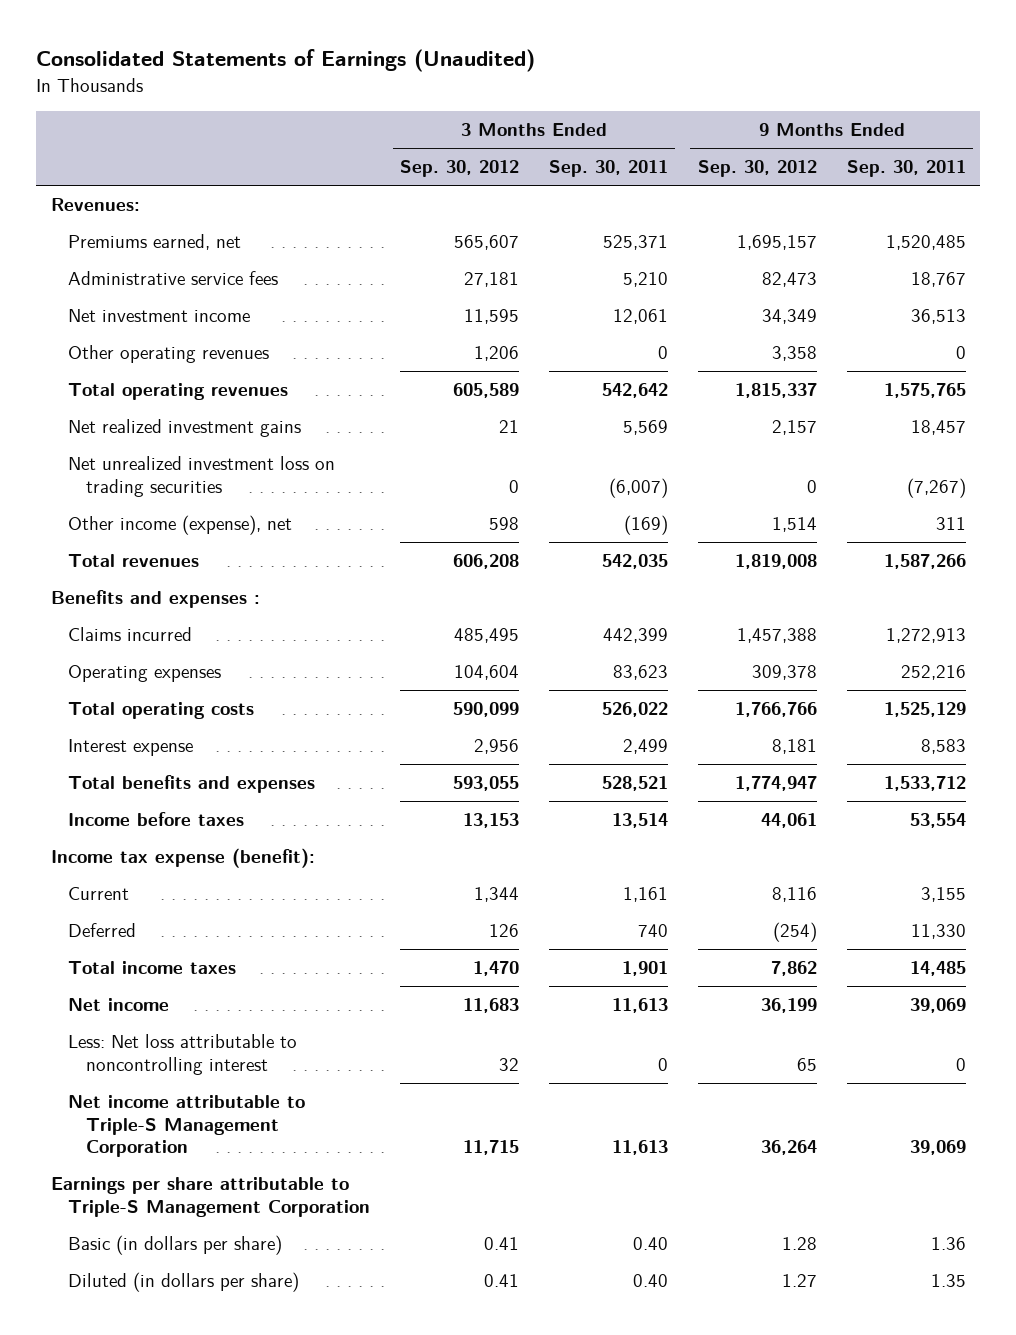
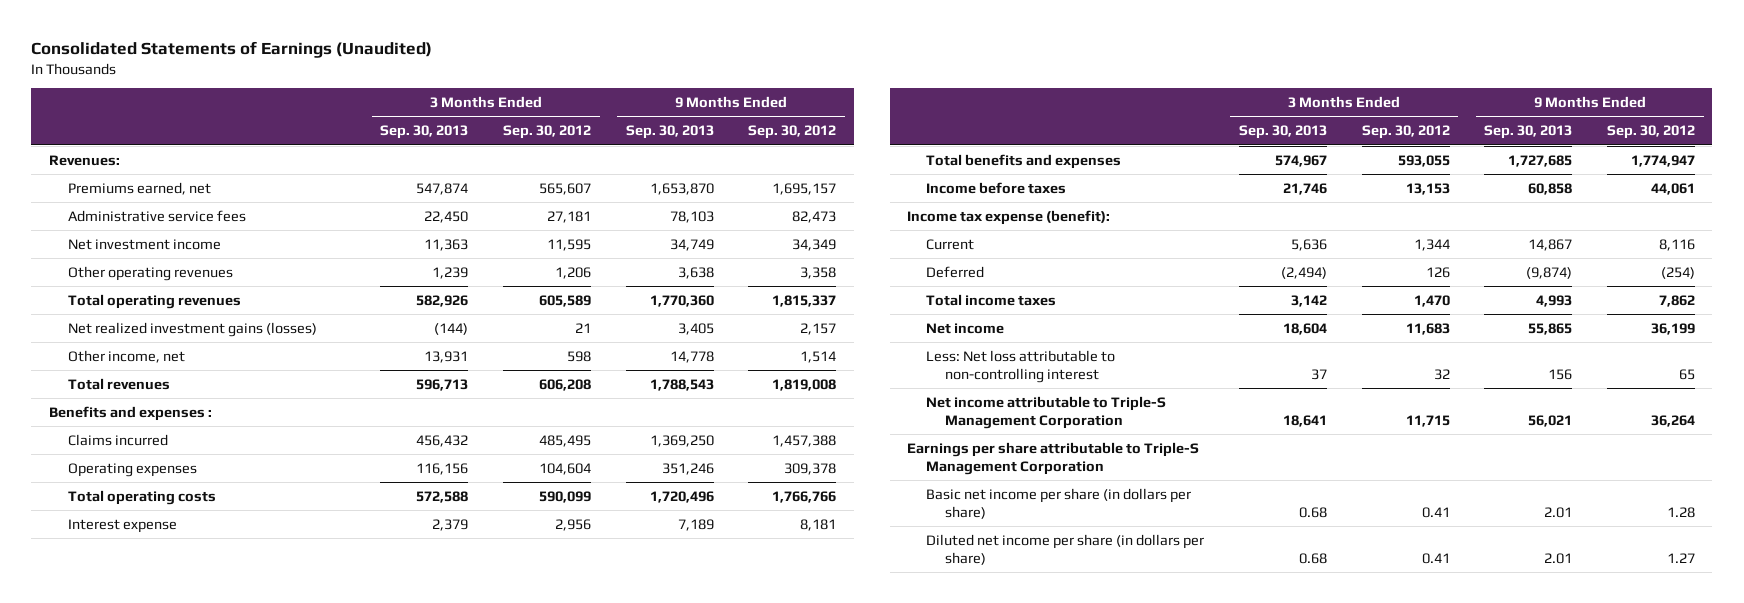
[548,160,668,178] Sep. 30, 2011 -> none
[846,160,966,178] Sep. 30, 2011 -> none
none -> [380,125,469,140] Sep. 30, 2013
none -> [625,125,714,140] Sep. 30, 2013
[68,456,336,497] Net unrealized investment loss on trading securities -> none
[68,419,302,438] Net realized investment gains -> [67,321,317,337] Net realized investment gains (losses)
[68,515,293,536] Other income (expense), net -> [67,349,185,363] Other income, net
[68,1034,298,1075] Less: Net loss attributable to noncontrolling interest -> [926,349,1116,383] Less: Net loss attributable to non-controlling interest
[68,1235,283,1256] Basic (in dollars per share) -> [926,487,1192,519] Basic net income per share (in dollars per share)
[68,1272,300,1293] Diluted (in dollars per share) -> [926,533,1205,565] Diluted net income per share (in dollars per share)

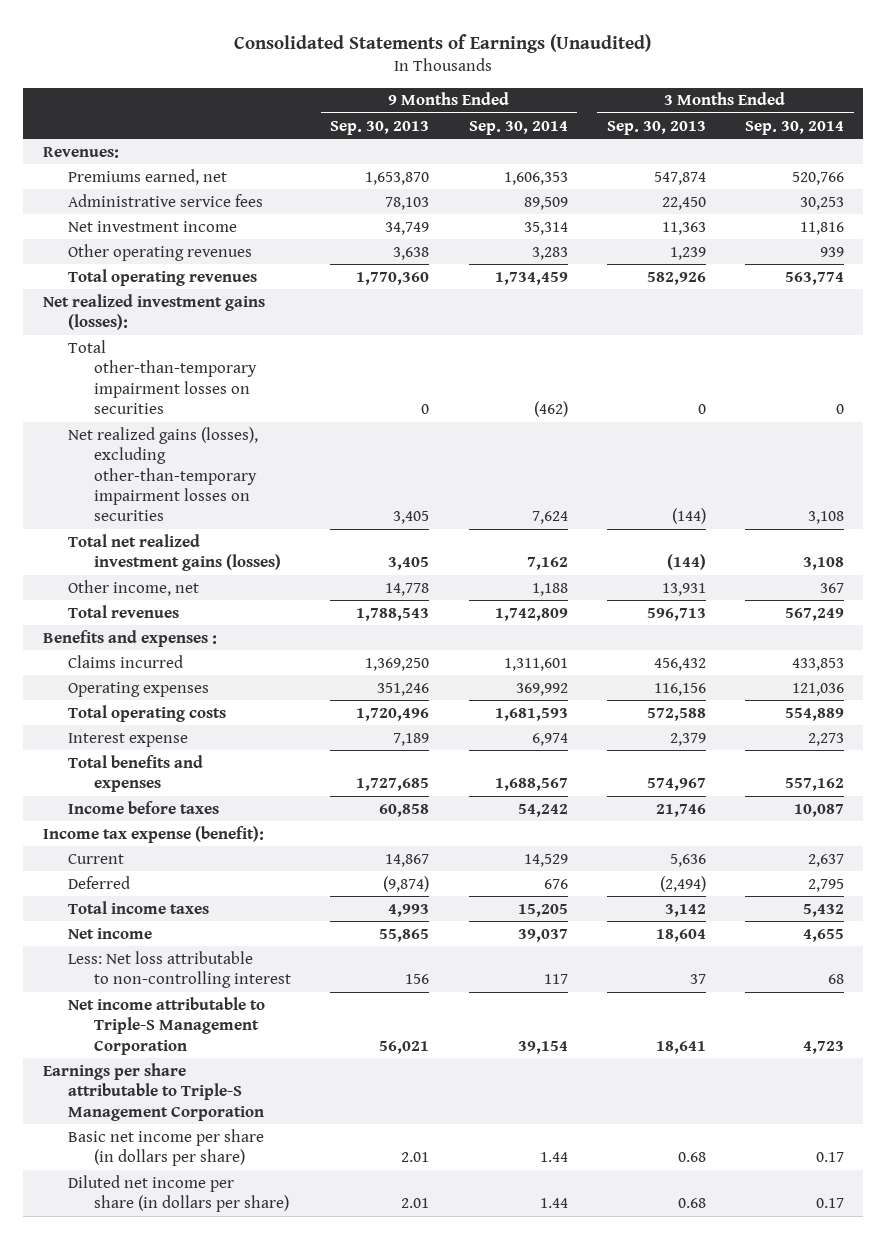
[502,125,591,140] Sep. 30, 2012 -> none
[748,125,837,140] Sep. 30, 2012 -> none
none -> [468,120,568,135] Sep. 30, 2014
none -> [744,120,844,135] Sep. 30, 2014
none -> [42,293,265,331] Net realized investment gains (losses):
none -> [68,339,258,415] Total other-than-temporary impairment losses on securities
none -> [68,426,259,522] Net realized gains (losses), excluding other-than-temporary impairment losses on securities
[67,321,317,337] Net realized investment gains (losses) -> [68,533,282,572] Total net realized investment gains (losses)

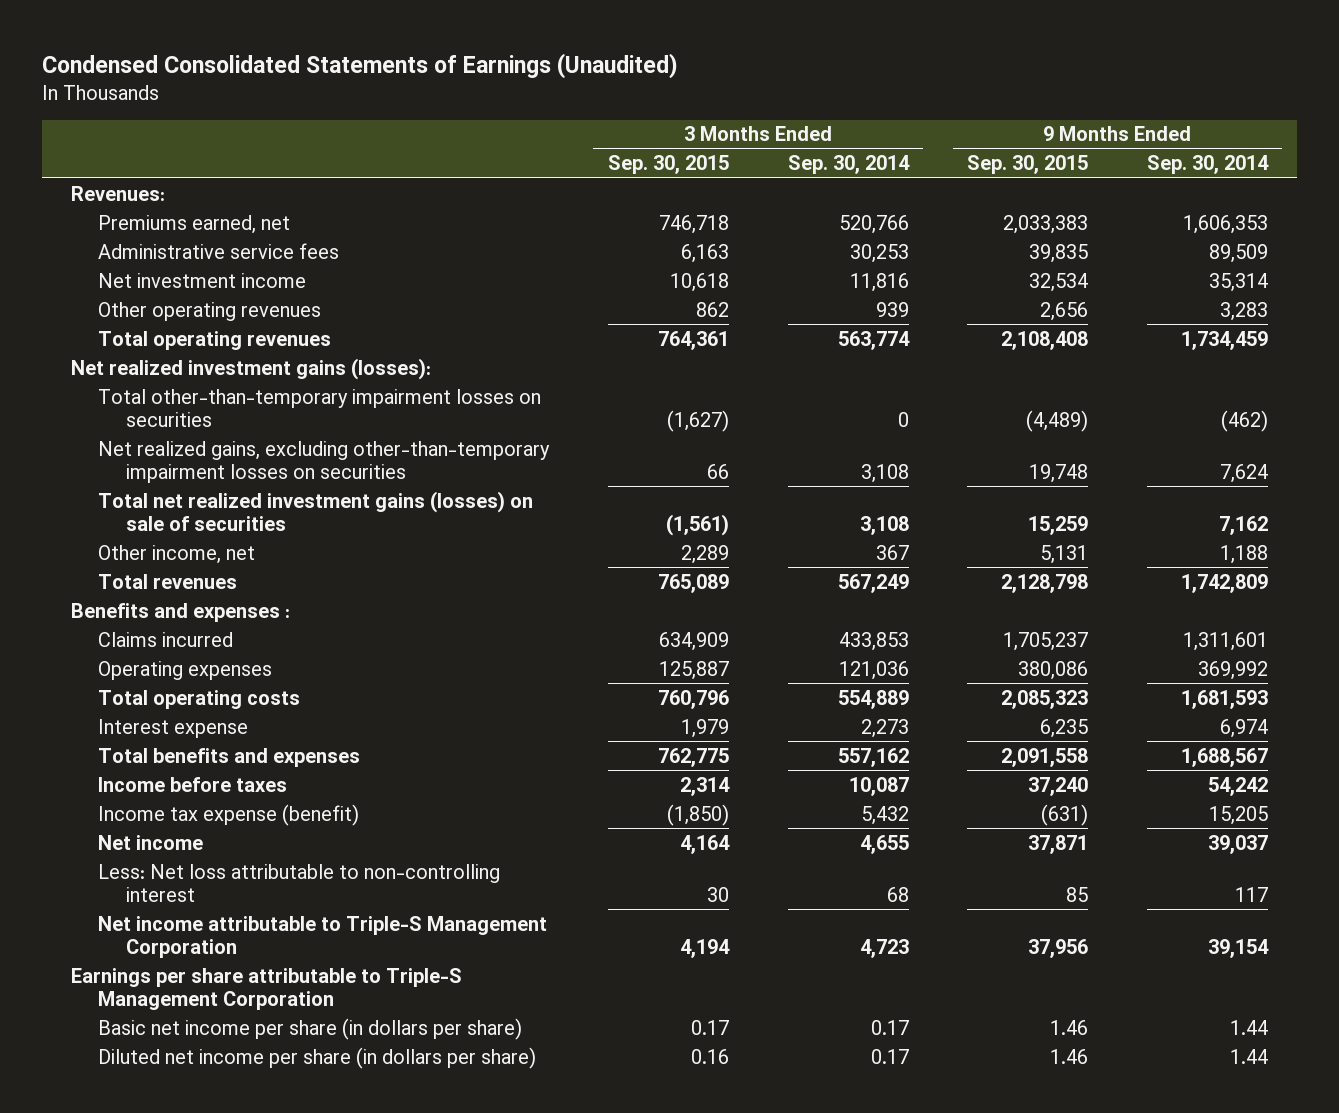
[234,33,652,53] Consolidated Statements of Earnings (Unaudited) -> [41,52,678,79] Condensed Consolidated Statements of Earnings (Unaudited)
[330,120,430,135] Sep. 30, 2013 -> none
[606,120,706,135] Sep. 30, 2013 -> none
none -> [608,155,730,175] Sep. 30, 2015
none -> [967,155,1089,175] Sep. 30, 2015
[68,426,259,522] Net realized gains (losses), excluding other-than-temporary impairment losses on securities -> [98,440,551,483] Net realized gains, excluding other-than-temporary impairment losses on securities
[68,533,282,572] Total net realized investment gains (losses) -> [98,490,534,531] Total net realized investment gains (losses) on sale of securities
[42,825,264,843] Income tax expense (benefit): -> none
[68,853,125,864] Current -> none
[68,875,131,889] Deferred -> none
[68,900,210,914] Total income taxes -> [98,803,360,826] Income tax expense (benefit)

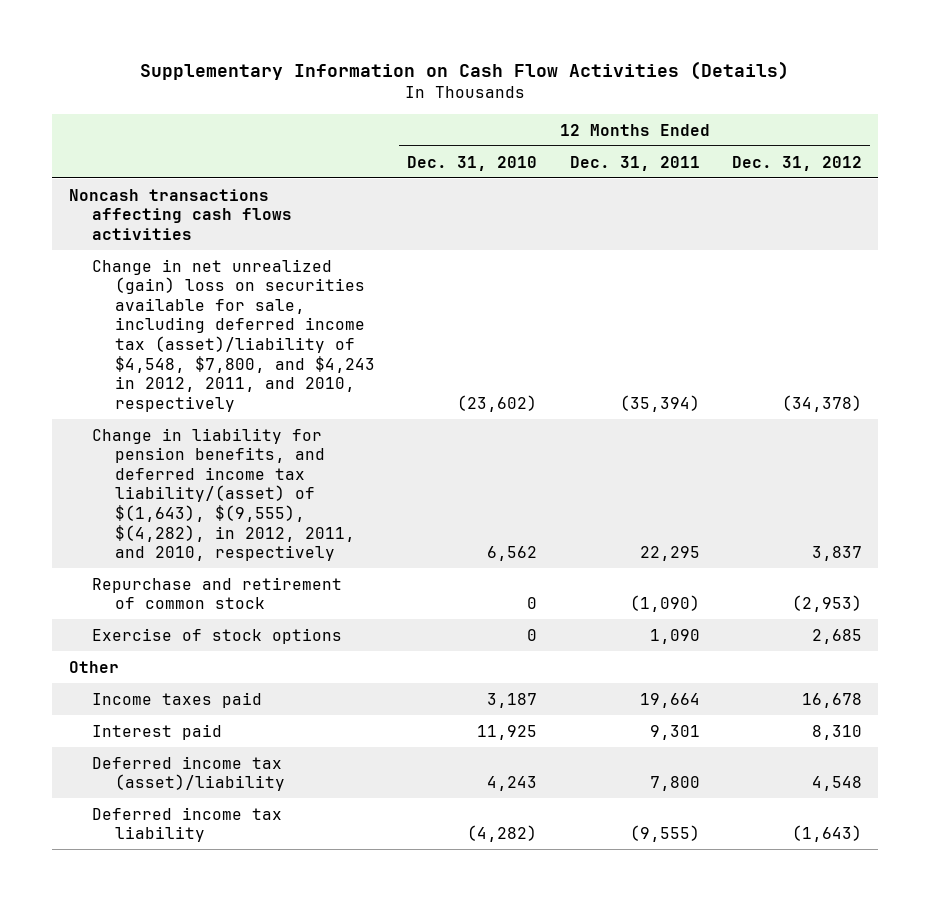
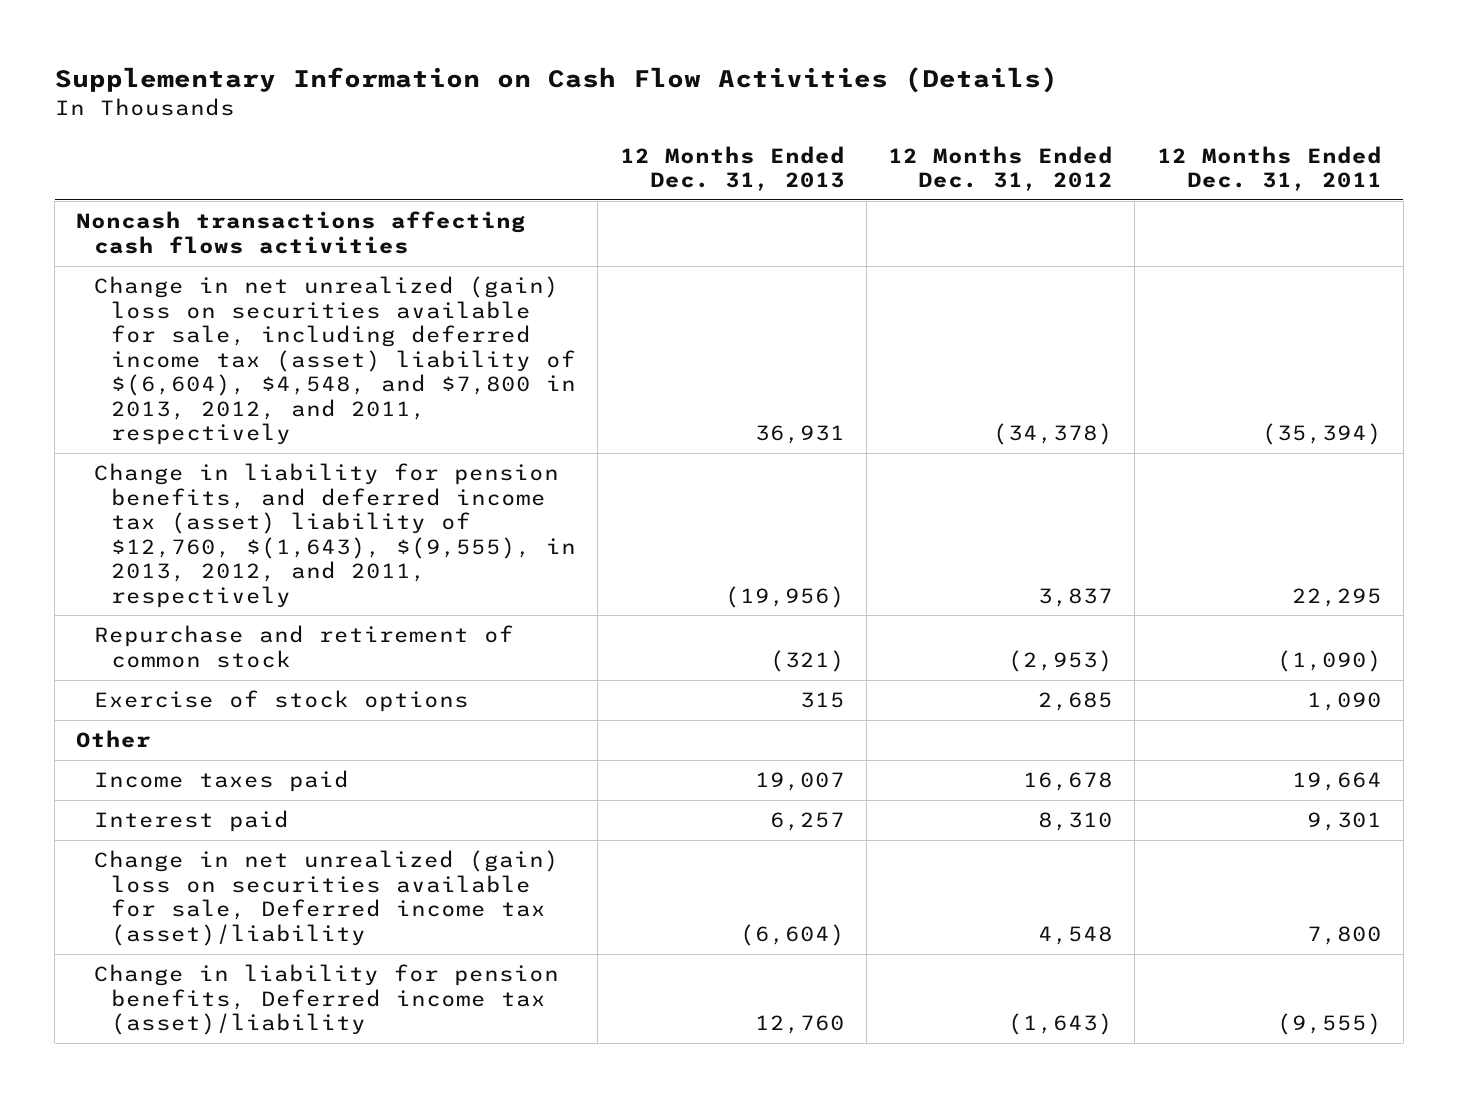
[407,155,538,171] Dec. 31, 2010 -> none
none -> [619,145,845,192] 12 Months Ended Dec. 31, 2013
[91,258,375,412] Change in net unrealized (gain) loss on securities available for sale, including deferred income tax (asset)/liability of $4,548, $7,800, and $4,243 in 2012, 2011, and 2010, respectively -> [93,276,577,445] Change in net unrealized (gain) loss on securities available for sale, including deferred income tax (asset) liability of $(6,604), $4,548, and $7,800 in 2013, 2012, and 2011, respectively
[91,427,355,562] Change in liability for pension benefits, and deferred income tax liability/(asset) of $(1,643), $(9,555), $(4,282), in 2012, 2011, and 2010, respectively -> [93,463,577,608] Change in liability for pension benefits, and deferred income tax (asset) liability of $12,760, $(1,643), $(9,555), in 2013, 2012, and 2011, respectively
[91,755,285,792] Deferred income tax (asset)/liability -> [93,850,559,946] Change in net unrealized (gain) loss on securities available for sale, Deferred income tax (asset)/liability
[91,806,282,843] Deferred income tax liability -> [93,964,559,1036] Change in liability for pension benefits, Deferred income tax (asset)/liability

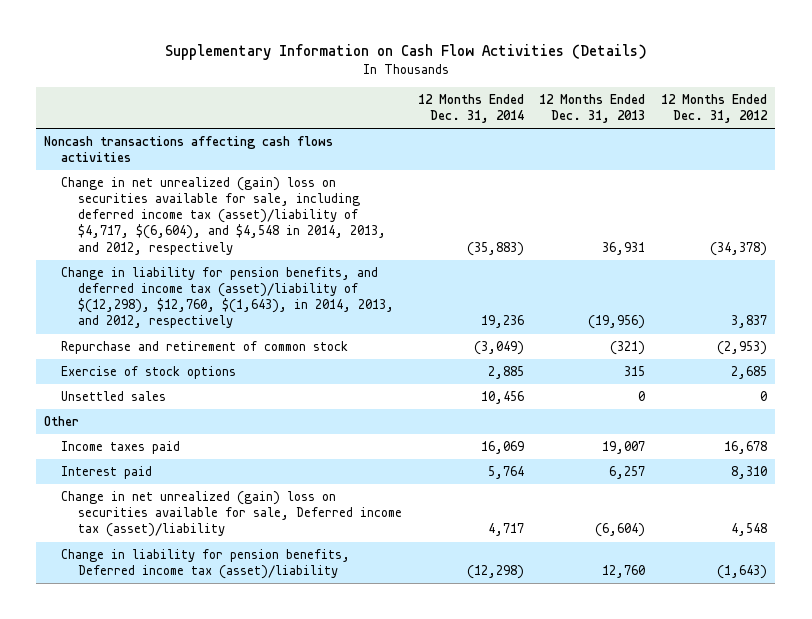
[1156,145,1382,192] 12 Months Ended Dec. 31, 2011 -> none
none -> [417,93,524,123] 12 Months Ended Dec. 31, 2014
[93,276,577,445] Change in net unrealized (gain) loss on securities available for sale, including deferred income tax (asset) liability of $(6,604), $4,548, and $7,800 in 2013, 2012, and 2011, respectively -> [61,177,386,255] Change in net unrealized (gain) loss on securities available for sale, including deferred income tax (asset)/liability of $4,717, $(6,604), and $4,548 in 2014, 2013, and 2012, respectively
[93,463,577,608] Change in liability for pension benefits, and deferred income tax (asset) liability of $12,760, $(1,643), $(9,555), in 2013, 2012, and 2011, respectively -> [61,267,394,329] Change in liability for pension benefits, and deferred income tax (asset)/liability of $(12,298), $12,760, $(1,643), in 2014, 2013, and 2012, respectively
none -> [61,391,167,402] Unsettled sales

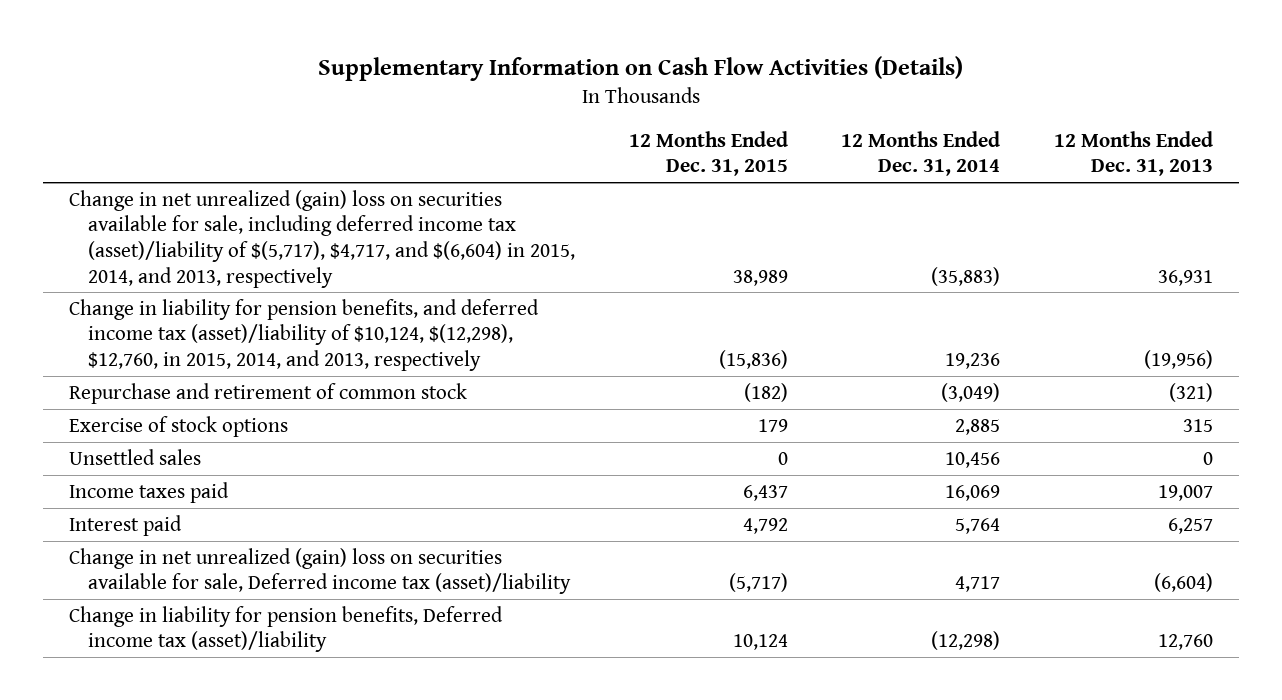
[661,93,769,123] 12 Months Ended Dec. 31, 2012 -> none
none -> [628,130,788,177] 12 Months Ended Dec. 31, 2015
[44,136,334,163] Noncash transactions affecting cash flows activities -> none
[61,177,386,255] Change in net unrealized (gain) loss on securities available for sale, including deferred income tax (asset)/liability of $4,717, $(6,604), and $4,548 in 2014, 2013, and 2012, respectively -> [69,189,576,288] Change in net unrealized (gain) loss on securities available for sale, including deferred income tax (asset)/liability of $(5,717), $4,717, and $(6,604) in 2015, 2014, and 2013, respectively
[61,267,394,329] Change in liability for pension benefits, and deferred income tax (asset)/liability of $(12,298), $12,760, $(1,643), in 2014, 2013, and 2012, respectively -> [69,298,540,372] Change in liability for pension benefits, and deferred income tax (asset)/liability of $10,124, $(12,298), $12,760, in 2015, 2014, and 2013, respectively
[44,416,80,427] Other -> none

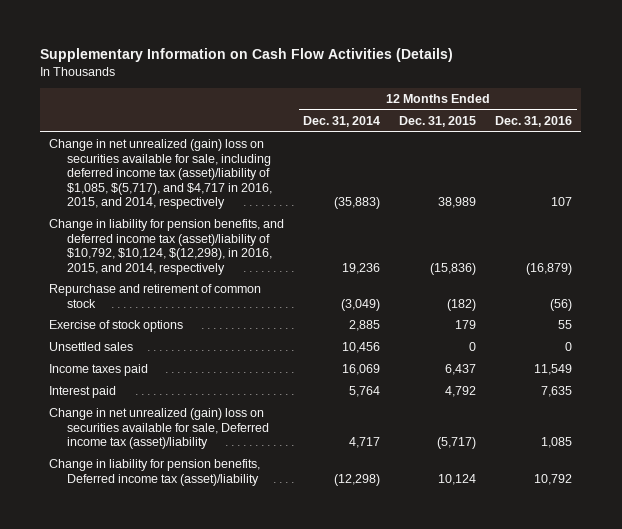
[1053,130,1213,177] 12 Months Ended Dec. 31, 2013 -> none
none -> [495,115,573,127] Dec. 31, 2016
[69,189,576,288] Change in net unrealized (gain) loss on securities available for sale, including deferred income tax (asset)/liability of $(5,717), $4,717, and $(6,604) in 2015, 2014, and 2013, respectively -> [49,139,272,210] Change in net unrealized (gain) loss on securities available for sale, including deferred income tax (asset)/liability of $1,085, $(5,717), and $4,717 in 2016, 2015, and 2014, respectively
[69,298,540,372] Change in liability for pension benefits, and deferred income tax (asset)/liability of $10,124, $(12,298), $12,760, in 2015, 2014, and 2013, respectively -> [49,219,285,275] Change in liability for pension benefits, and deferred income tax (asset)/liability of $10,792, $10,124, $(12,298), in 2016, 2015, and 2014, respectively

